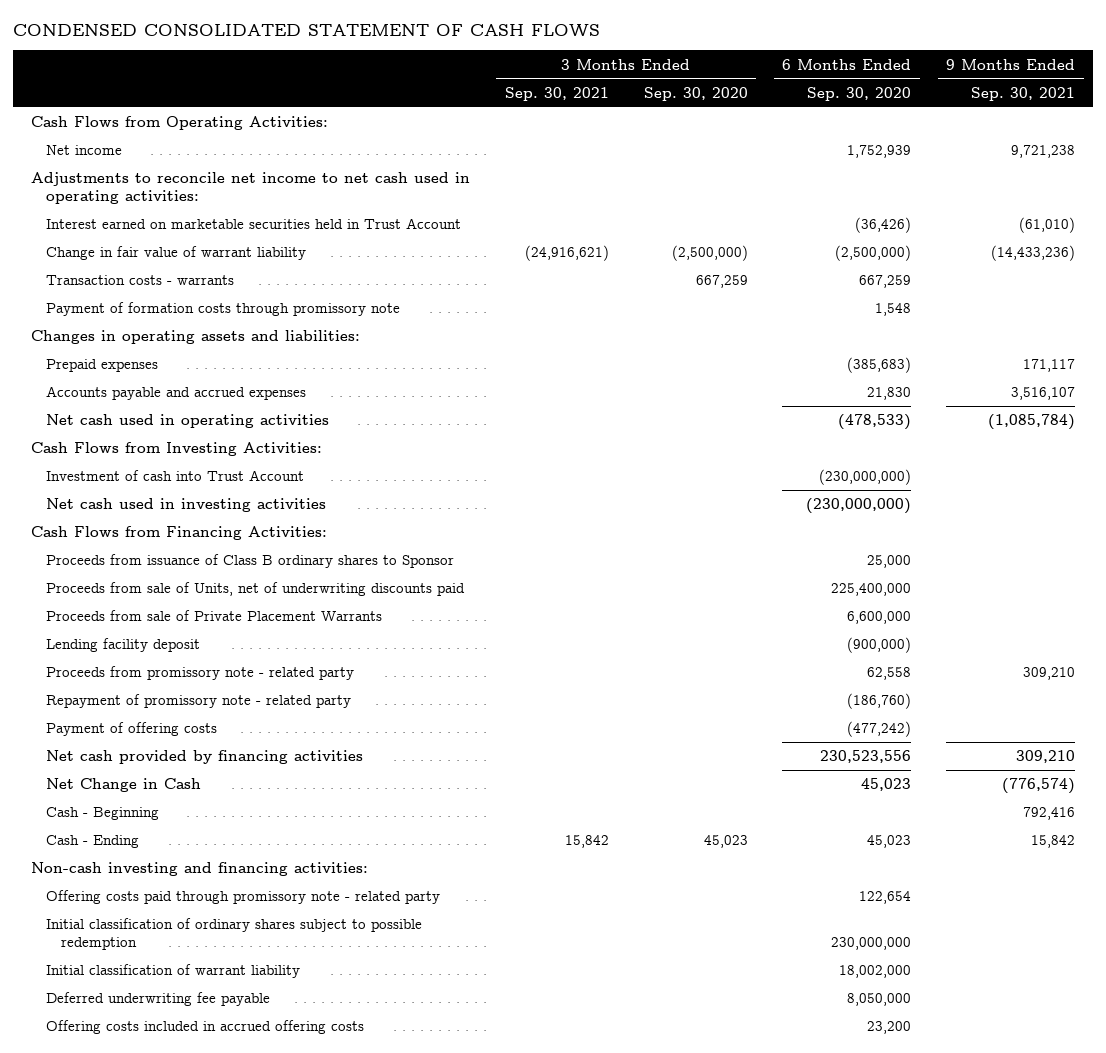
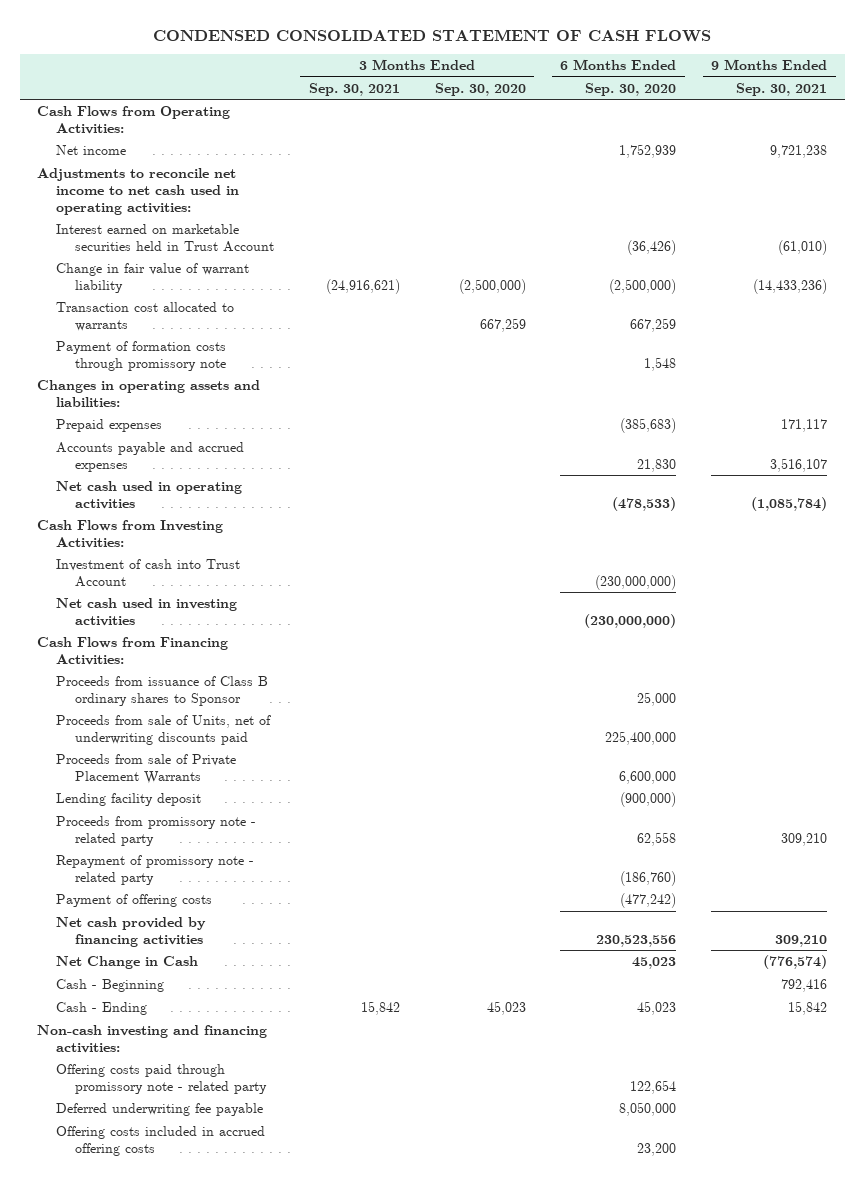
[45,275,234,286] Transaction costs - warrants -> [55,301,234,331] Transaction cost allocated to warrants
[45,918,422,950] Initial classification of ordinary shares subject to possible redemption -> none
[45,964,300,979] Initial classification of warrant liability -> none

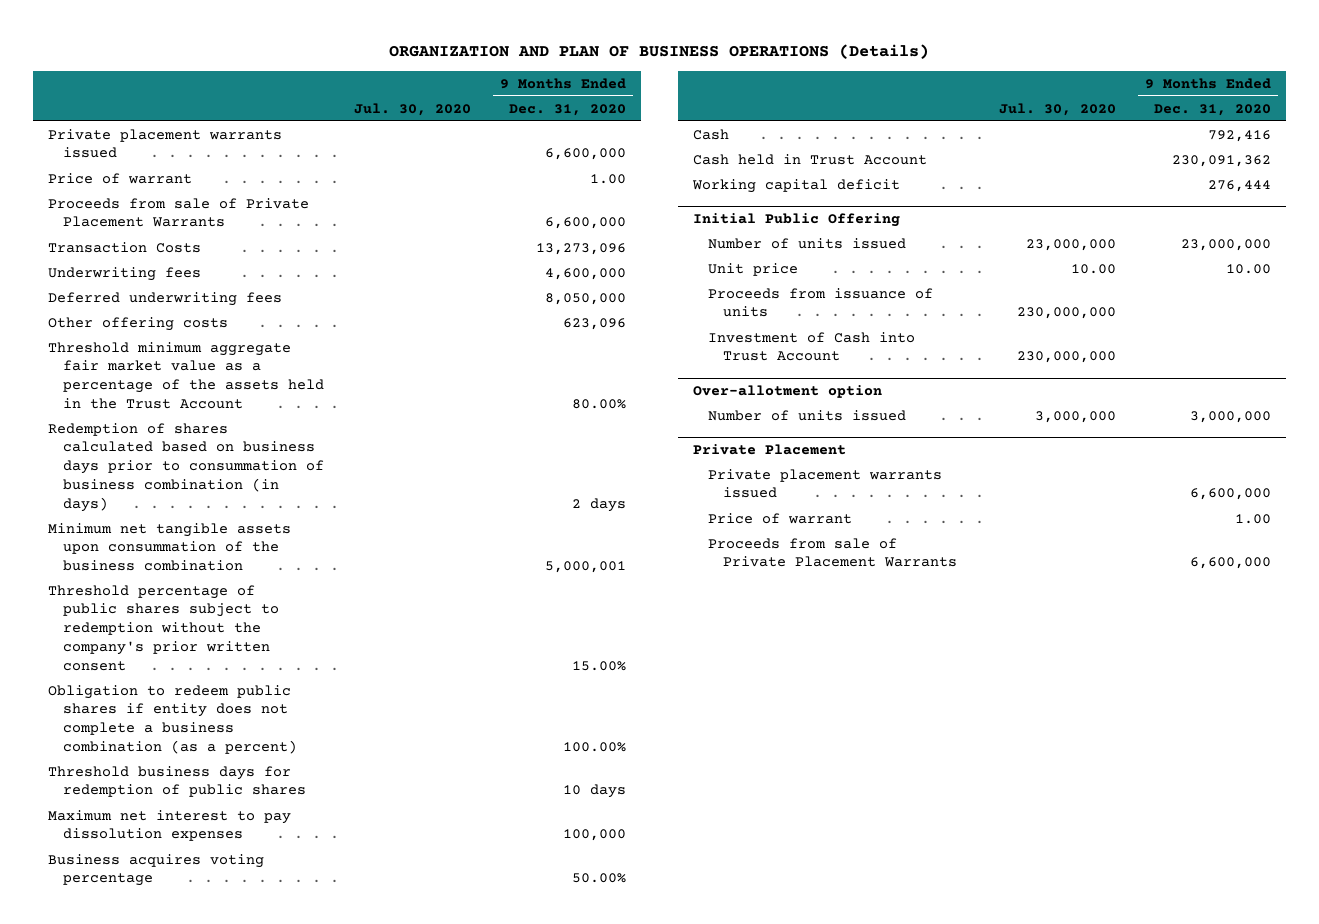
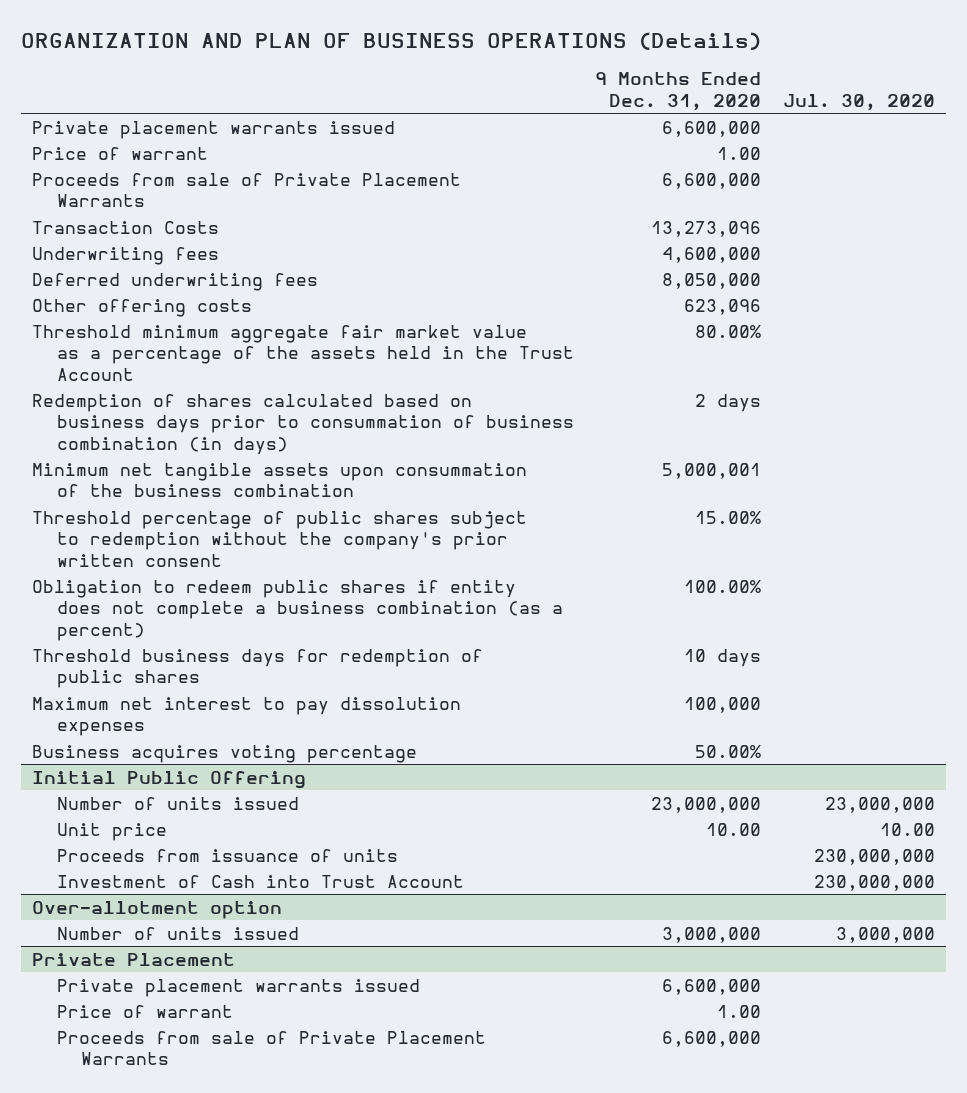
[692,128,729,140] Cash -> none
[692,153,927,165] Cash held in Trust Account -> none
[691,178,900,193] Working capital deficit -> none

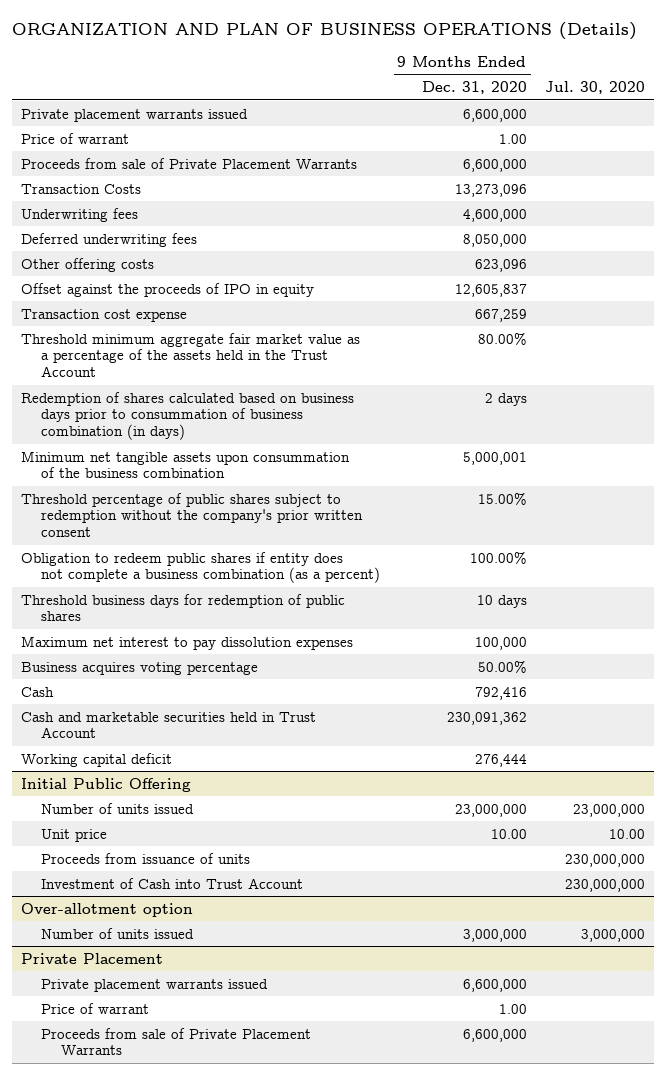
none -> [21,282,315,297] Offset against the proceeds of IPO in equity
none -> [21,308,188,322] Transaction cost expense
none -> [21,686,55,697] Cash
none -> [21,711,317,739] Cash and marketable securities held in Trust Account
none -> [21,752,173,767] Working capital deficit

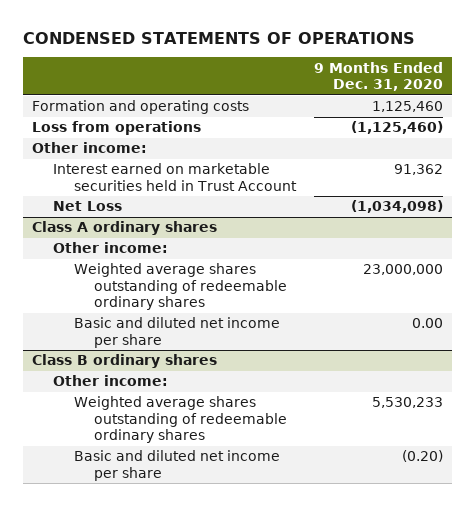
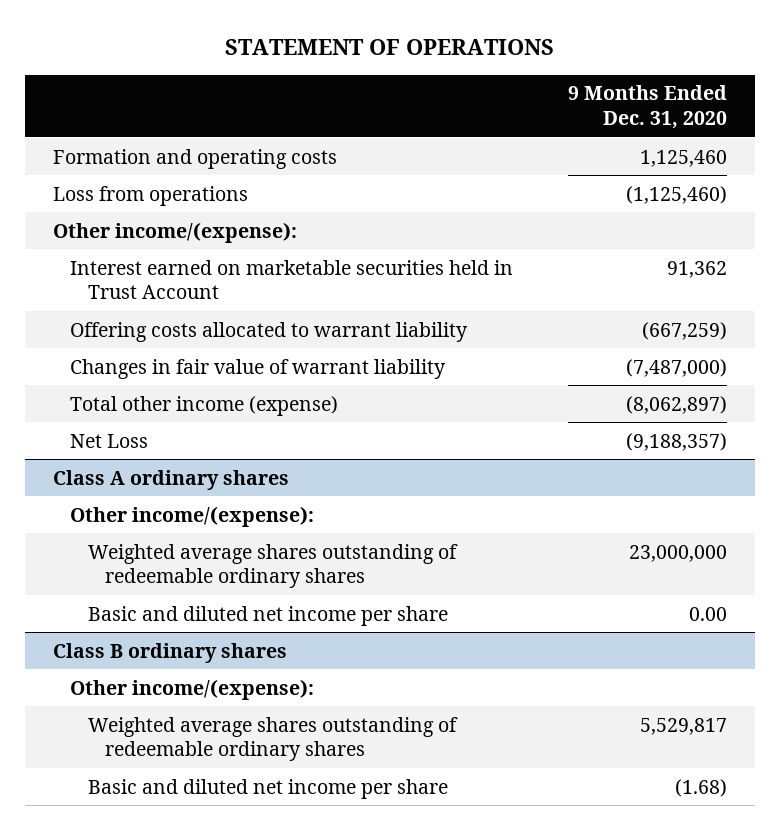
[23,32,416,45] CONDENSED STATEMENTS OF OPERATIONS -> [225,39,555,56] STATEMENT OF OPERATIONS
[32,142,148,154] Other income: -> [52,221,297,243] Other income/(expense):
none -> [70,321,469,342] Offering costs allocated to warrant liability
none -> [70,358,447,379] Changes in fair value of warrant liability
none -> [70,395,339,416] Total other income (expense)
[350,200,443,214] (1,034,098) -> [626,432,728,451] (9,188,357)
[52,242,168,254] Other income: -> [70,505,315,527] Other income/(expense):
[52,375,168,387] Other income: -> [70,678,315,700] Other income/(expense):
[371,397,443,409] 5,530,233 -> [640,717,728,735] 5,529,817
[401,450,443,463] (0.20) -> [675,778,728,797] (1.68)

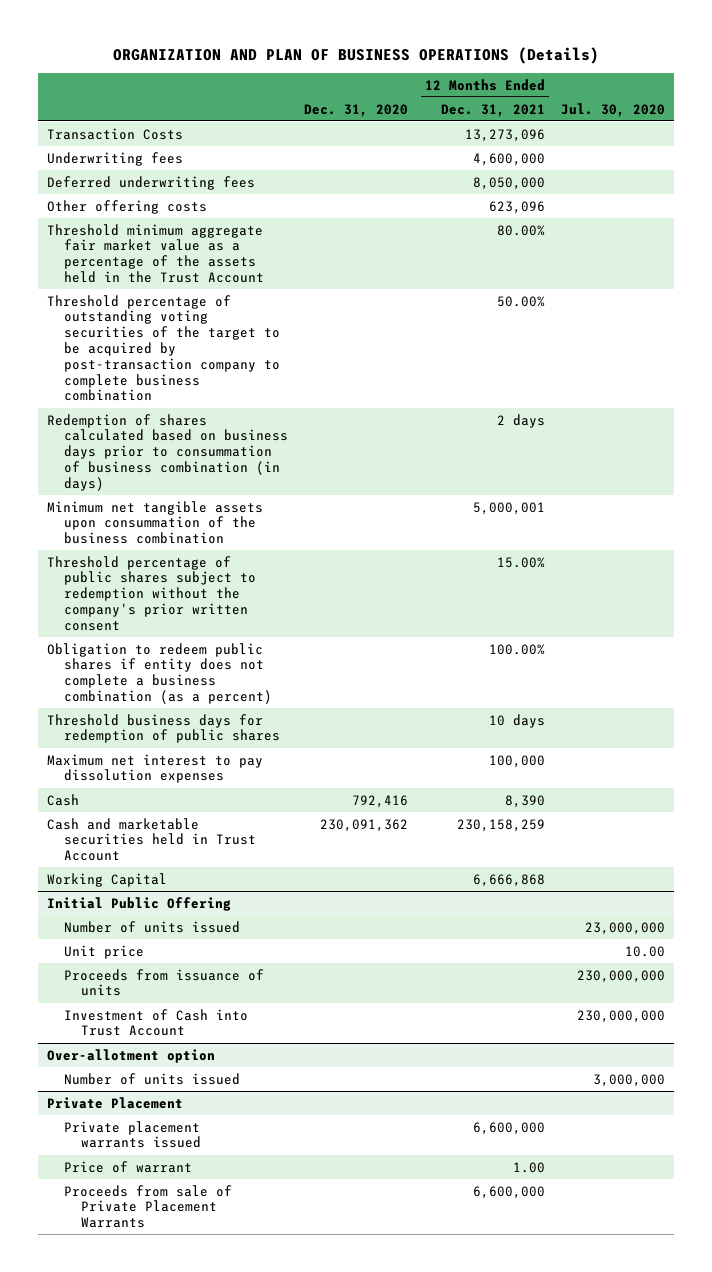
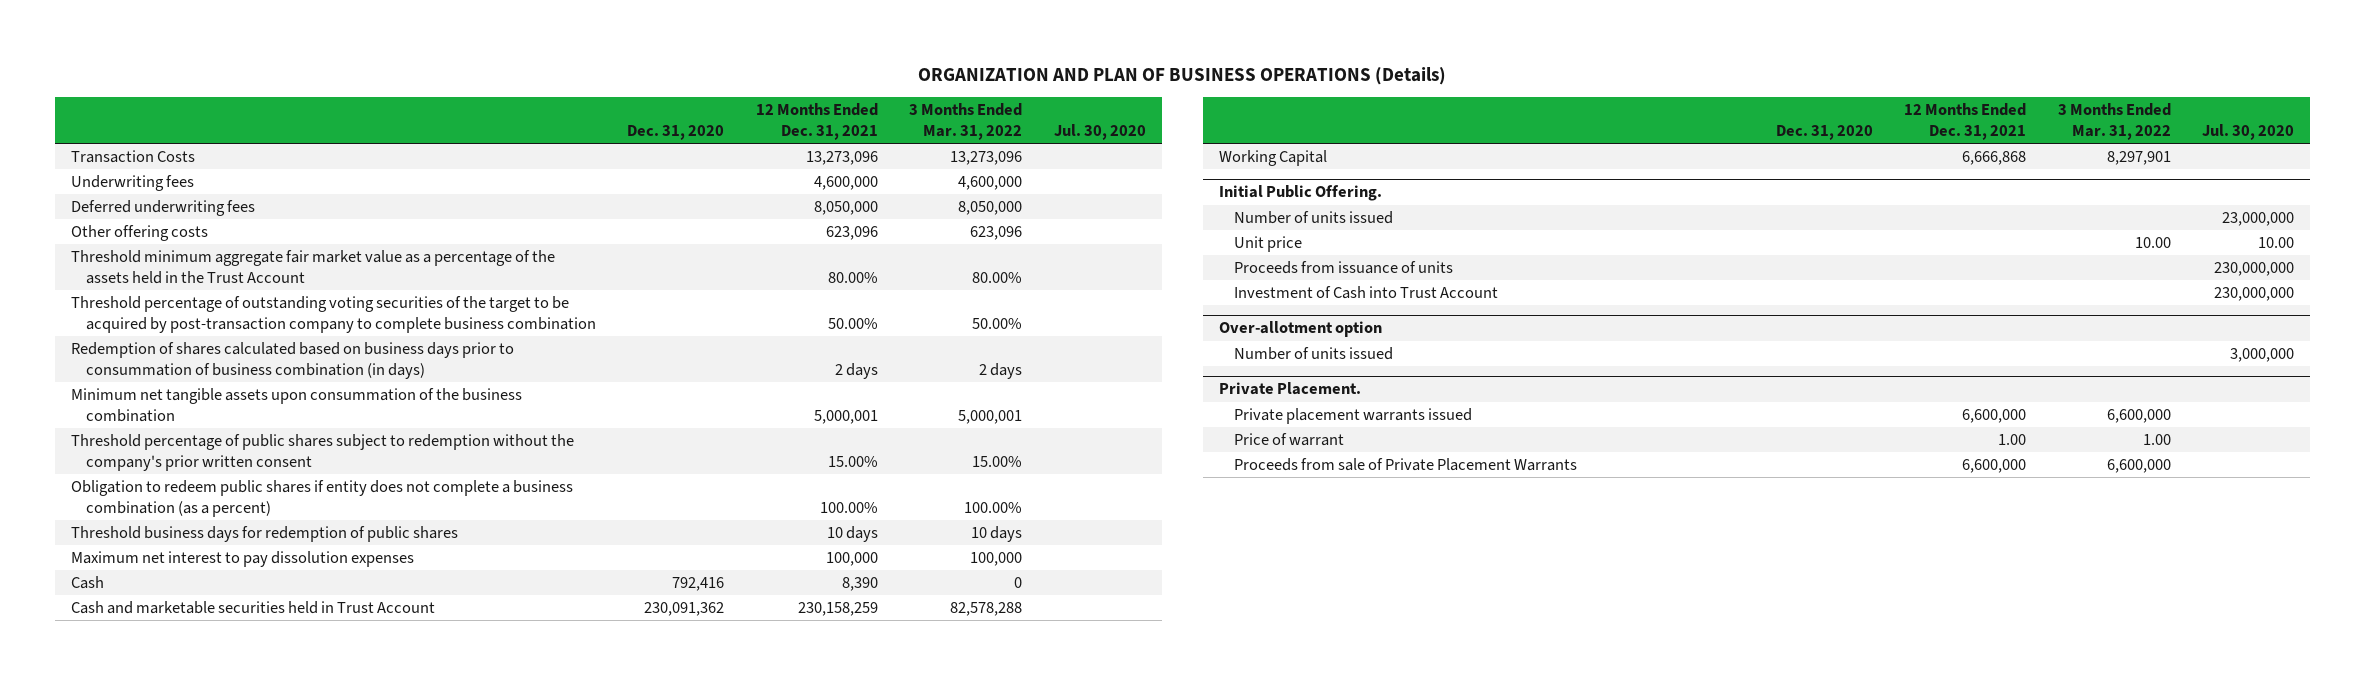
none -> [909,103,1023,140] 3 Months Ended Mar. 31, 2022
[46,896,231,911] Initial Public Offering -> [1218,185,1382,202] Initial Public Offering.
[46,1096,183,1109] Private Placement -> [1218,382,1361,396] Private Placement.

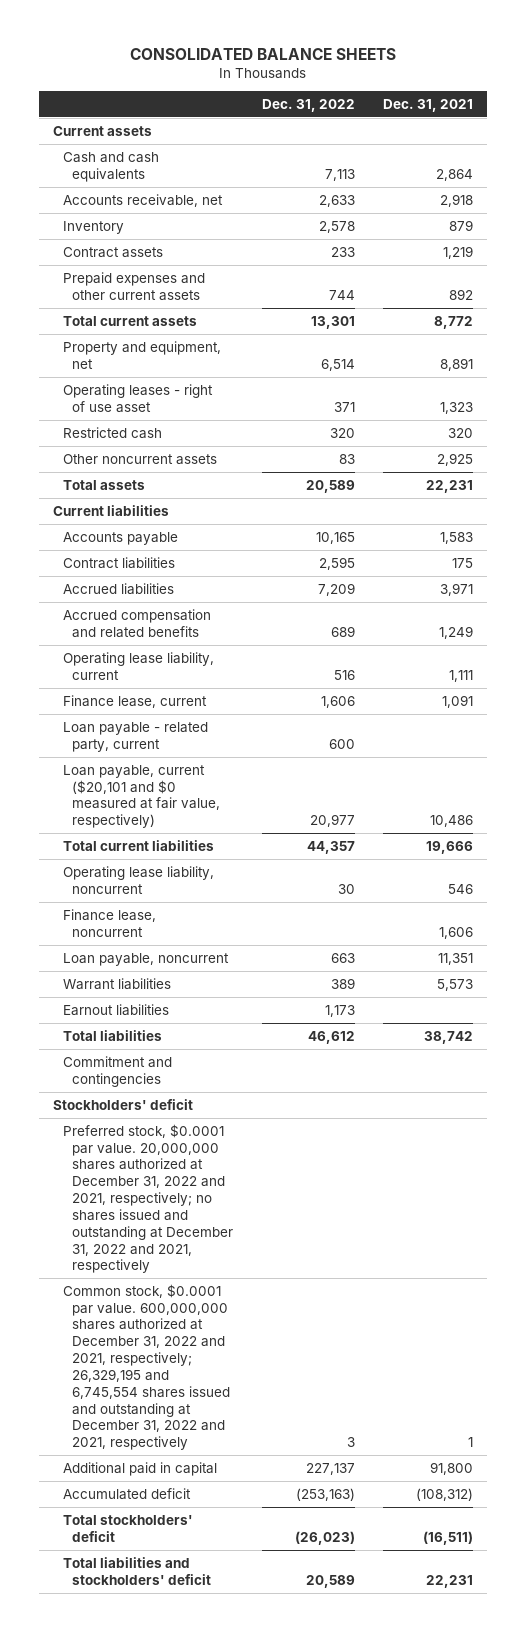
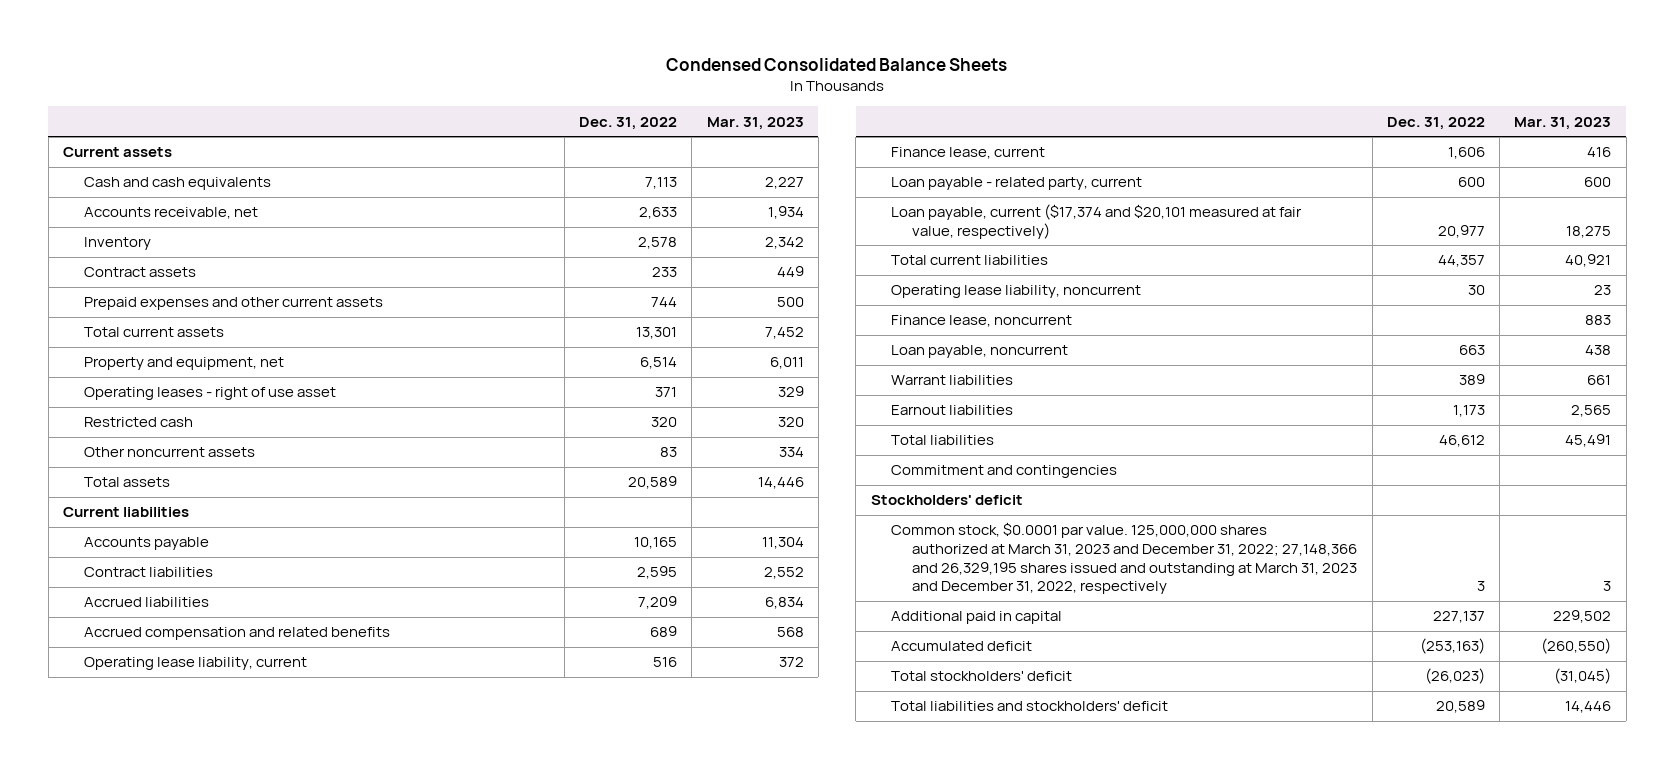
[129,47,396,60] CONSOLIDATED BALANCE SHEETS -> [666,58,1008,72] Condensed Consolidated Balance Sheets
[382,98,473,112] Dec. 31, 2021 -> none
none -> [706,116,804,130] Mar. 31, 2023
[62,764,221,829] Loan payable, current ($20,101 and $0 measured at fair value, respectively) -> [891,204,1303,240] Loan payable, current ($17,374 and $20,101 measured at fair value, respectively)
[62,1123,234,1274] Preferred stock, $0.0001 par value. 20,000,000 shares authorized at December 31, 2022 and 2021, respectively; no shares issued and outstanding at December 31, 2022 and 2021, respectively -> none
[62,1283,231,1451] Common stock, $0.0001 par value. 600,000,000 shares authorized at December 31, 2022 and 2021, respectively; 26,329,195 and 6,745,554 shares issued and outstanding at December 31, 2022 and 2021, respectively -> [891,522,1358,595] Common stock, $0.0001 par value. 125,000,000 shares authorized at March 31, 2023 and December 31, 2022; 27,148,366 and 26,329,195 shares issued and outstanding at March 31, 2023 and December 31, 2022, respectively

